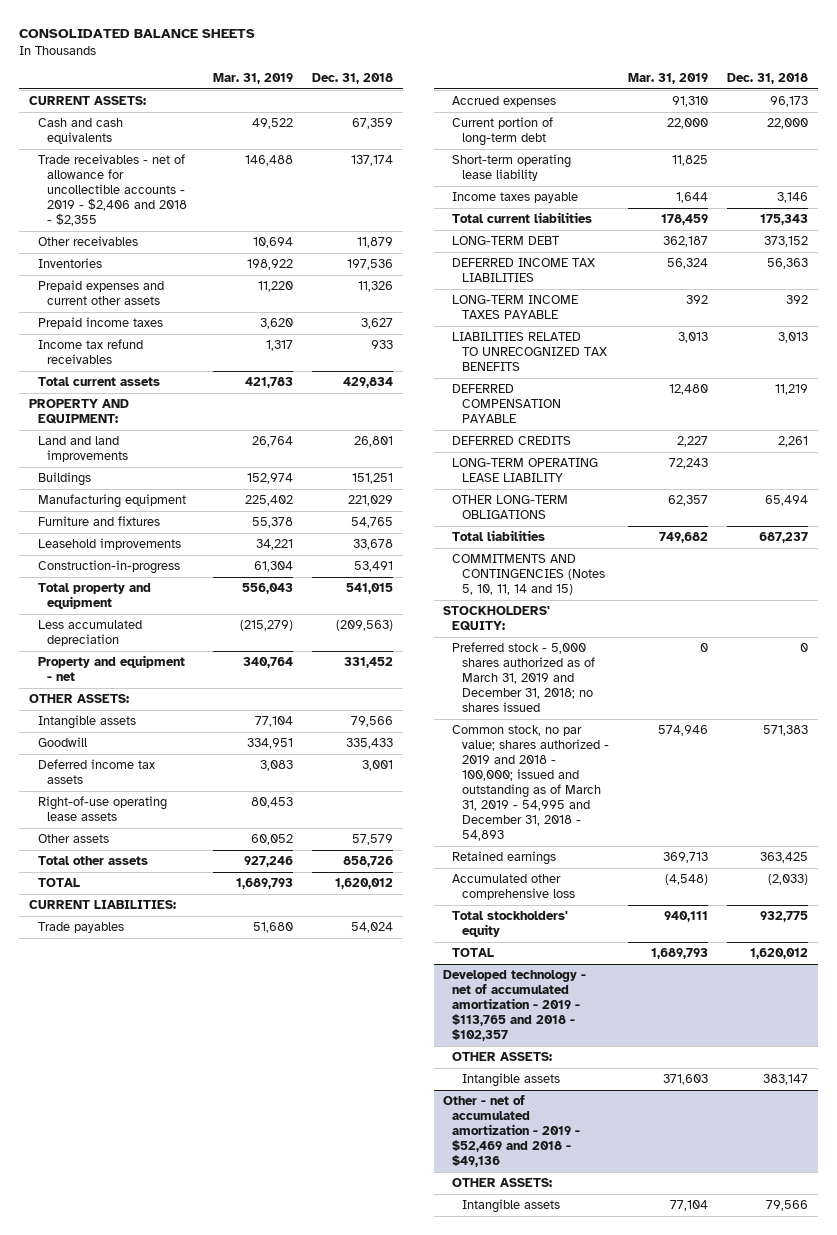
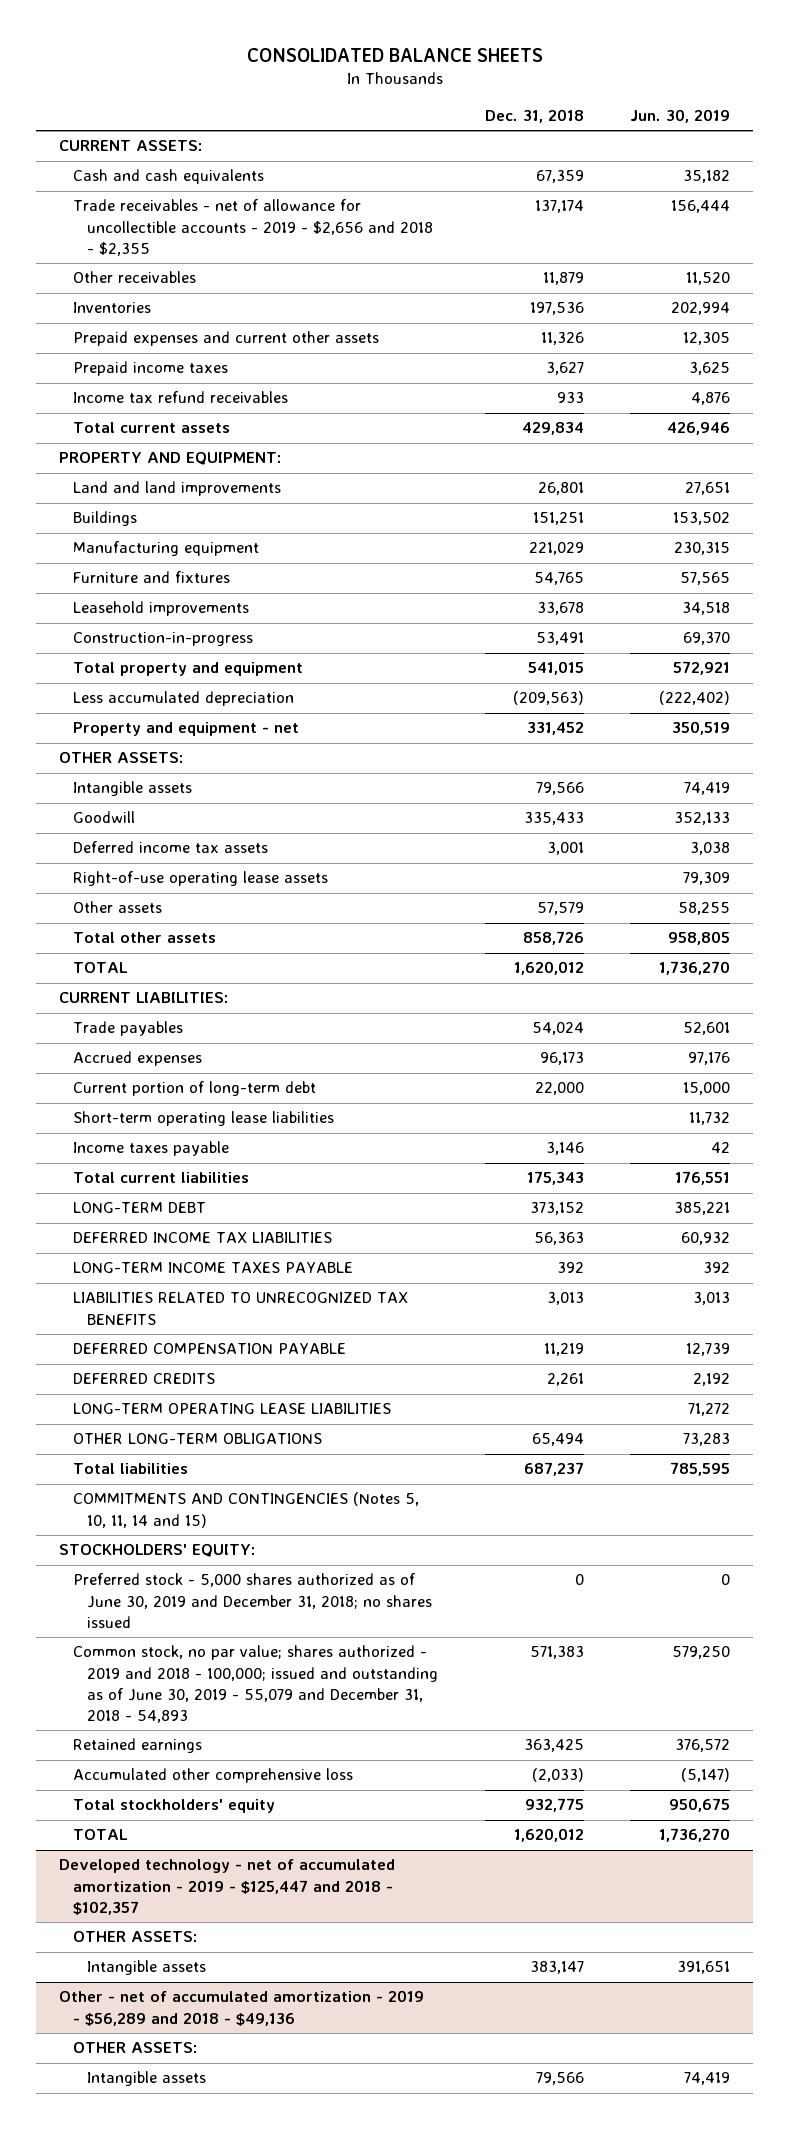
[213,72,294,84] Mar. 31, 2019 -> none
none -> [629,109,730,124] Jun. 30, 2019
[37,154,187,227] Trade receivables - net of allowance for uncollectible accounts - 2019 - $2,406 and 2018 - $2,355 -> [73,199,434,256] Trade receivables - net of allowance for uncollectible accounts - 2019 - $2,656 and 2018 - $2,355
[452,154,572,182] Short-term operating lease liability -> [73,1111,335,1127] Short-term operating lease liabilities
[452,458,599,483] LONG-TERM OPERATING LEASE LIABILITY -> [73,1403,392,1415] LONG-TERM OPERATING LEASE LIABILITIES
[452,642,595,713] Preferred stock - 5,000 shares authorized as of March 31, 2019 and December 31, 2018; no shares issued -> [73,1573,433,1628] Preferred stock - 5,000 shares authorized as of June 30, 2019 and December 31, 2018; no shares issued
[452,725,609,842] Common stock, no par value; shares authorized - 2019 and 2018 - 100,000; issued and outstanding as of March 31, 2019 - 54,995 and December 31, 2018 - 54,893 -> [73,1645,439,1723] Common stock, no par value; shares authorized - 2019 and 2018 - 100,000; issued and outstanding as of June 30, 2019 - 55,079 and December 31, 2018 - 54,893
[443,970,587,1042] Developed technology - net of accumulated amortization - 2019 - $113,765 and 2018 - $102,357 -> [59,1859,396,1915] Developed technology - net of accumulated amortization - 2019 - $125,447 and 2018 - $102,357
[443,1095,581,1168] Other - net of accumulated amortization - 2019 - $52,469 and 2018 - $49,136 -> [59,1990,425,2026] Other - net of accumulated amortization - 2019 - $56,289 and 2018 - $49,136

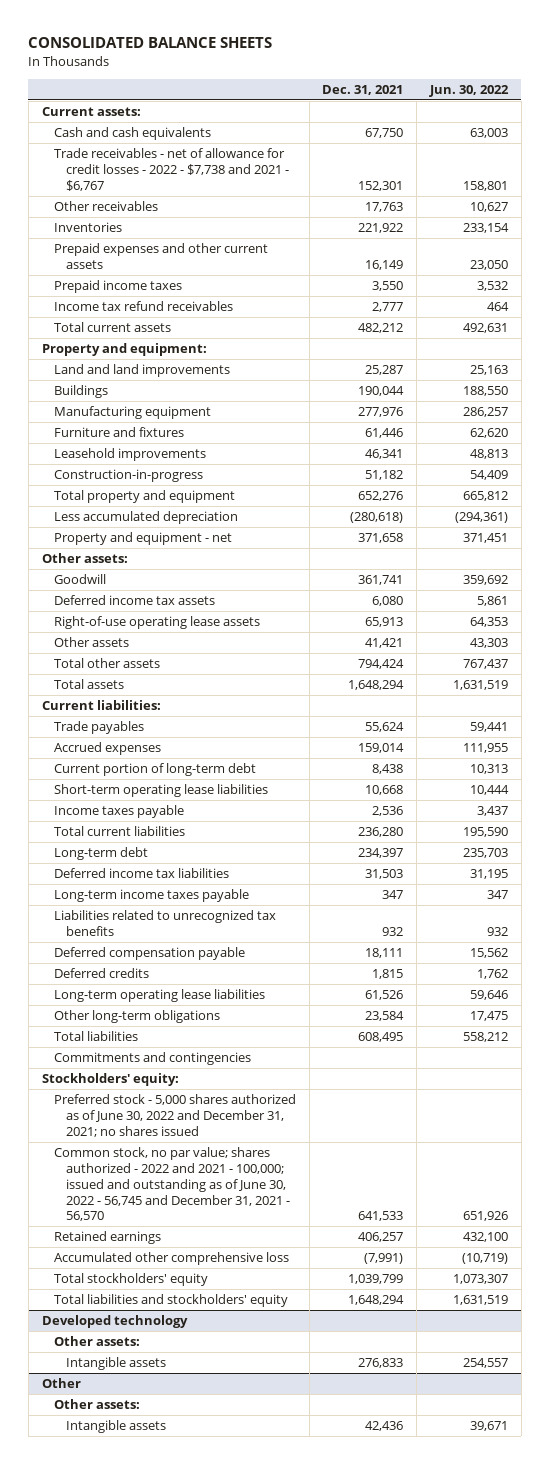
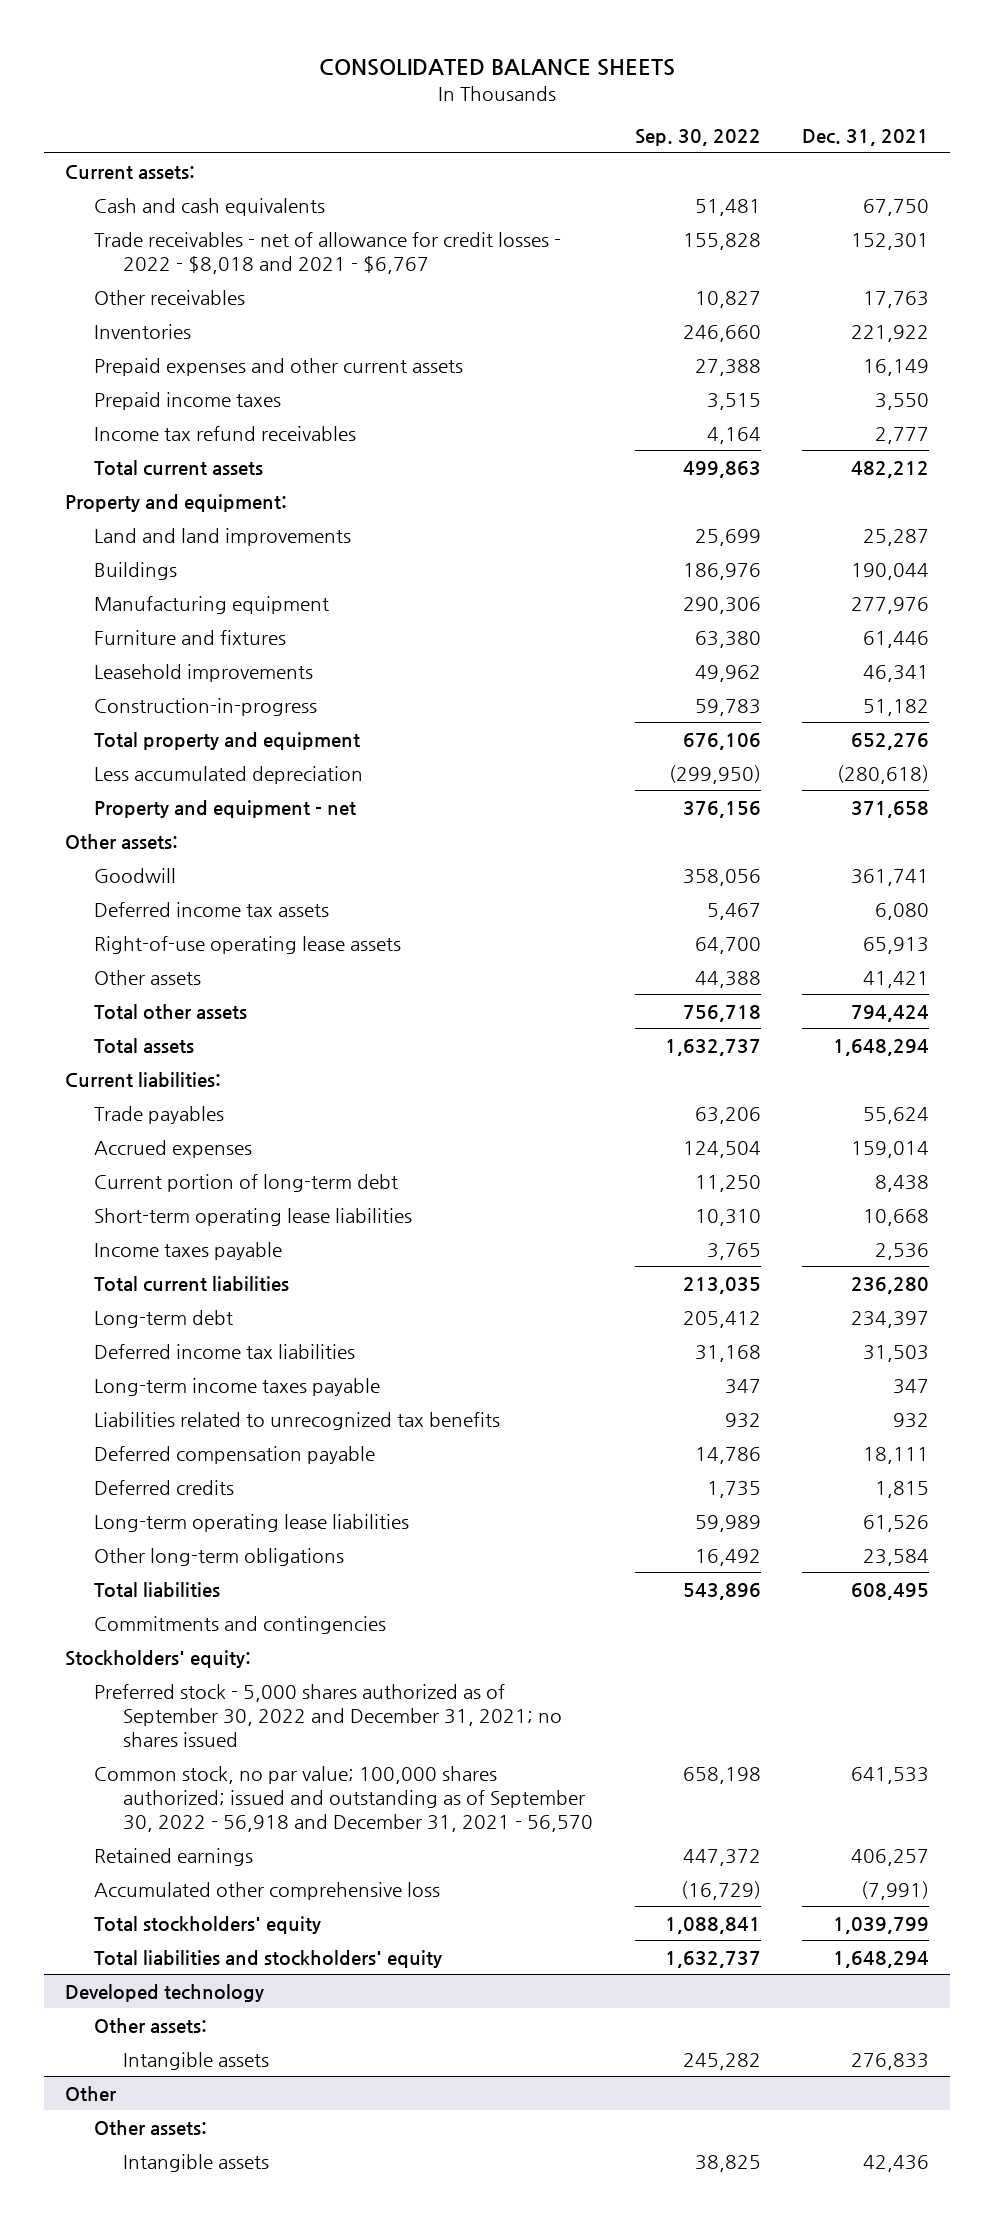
[429,84,510,97] Jun. 30, 2022 -> none
none -> [634,129,761,147] Sep. 30, 2022
[53,148,289,191] Trade receivables - net of allowance for credit losses - 2022 - $7,738 and 2021 - $6,767 -> [93,231,561,274] Trade receivables - net of allowance for credit losses - 2022 - $8,018 and 2021 - $6,767
[53,1094,296,1137] Preferred stock - 5,000 shares authorized as of June 30, 2022 and December 31, 2021; no shares issued -> [93,1683,562,1747] Preferred stock - 5,000 shares authorized as of September 30, 2022 and December 31, 2021; no shares issued
[53,1147,290,1222] Common stock, no par value; shares authorized - 2022 and 2021 - 100,000; issued and outstanding as of June 30, 2022 - 56,745 and December 31, 2021 - 56,570 -> [93,1765,593,1832] Common stock, no par value; 100,000 shares authorized; issued and outstanding as of September 30, 2022 - 56,918 and December 31, 2021 - 56,570

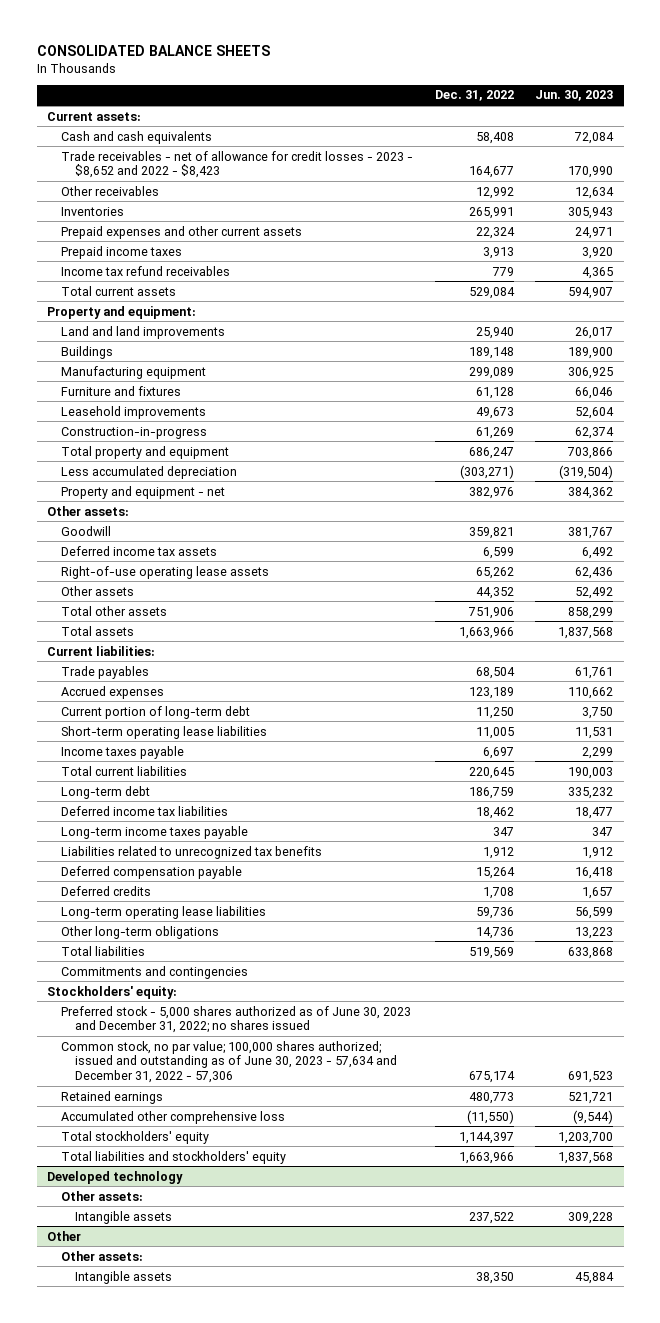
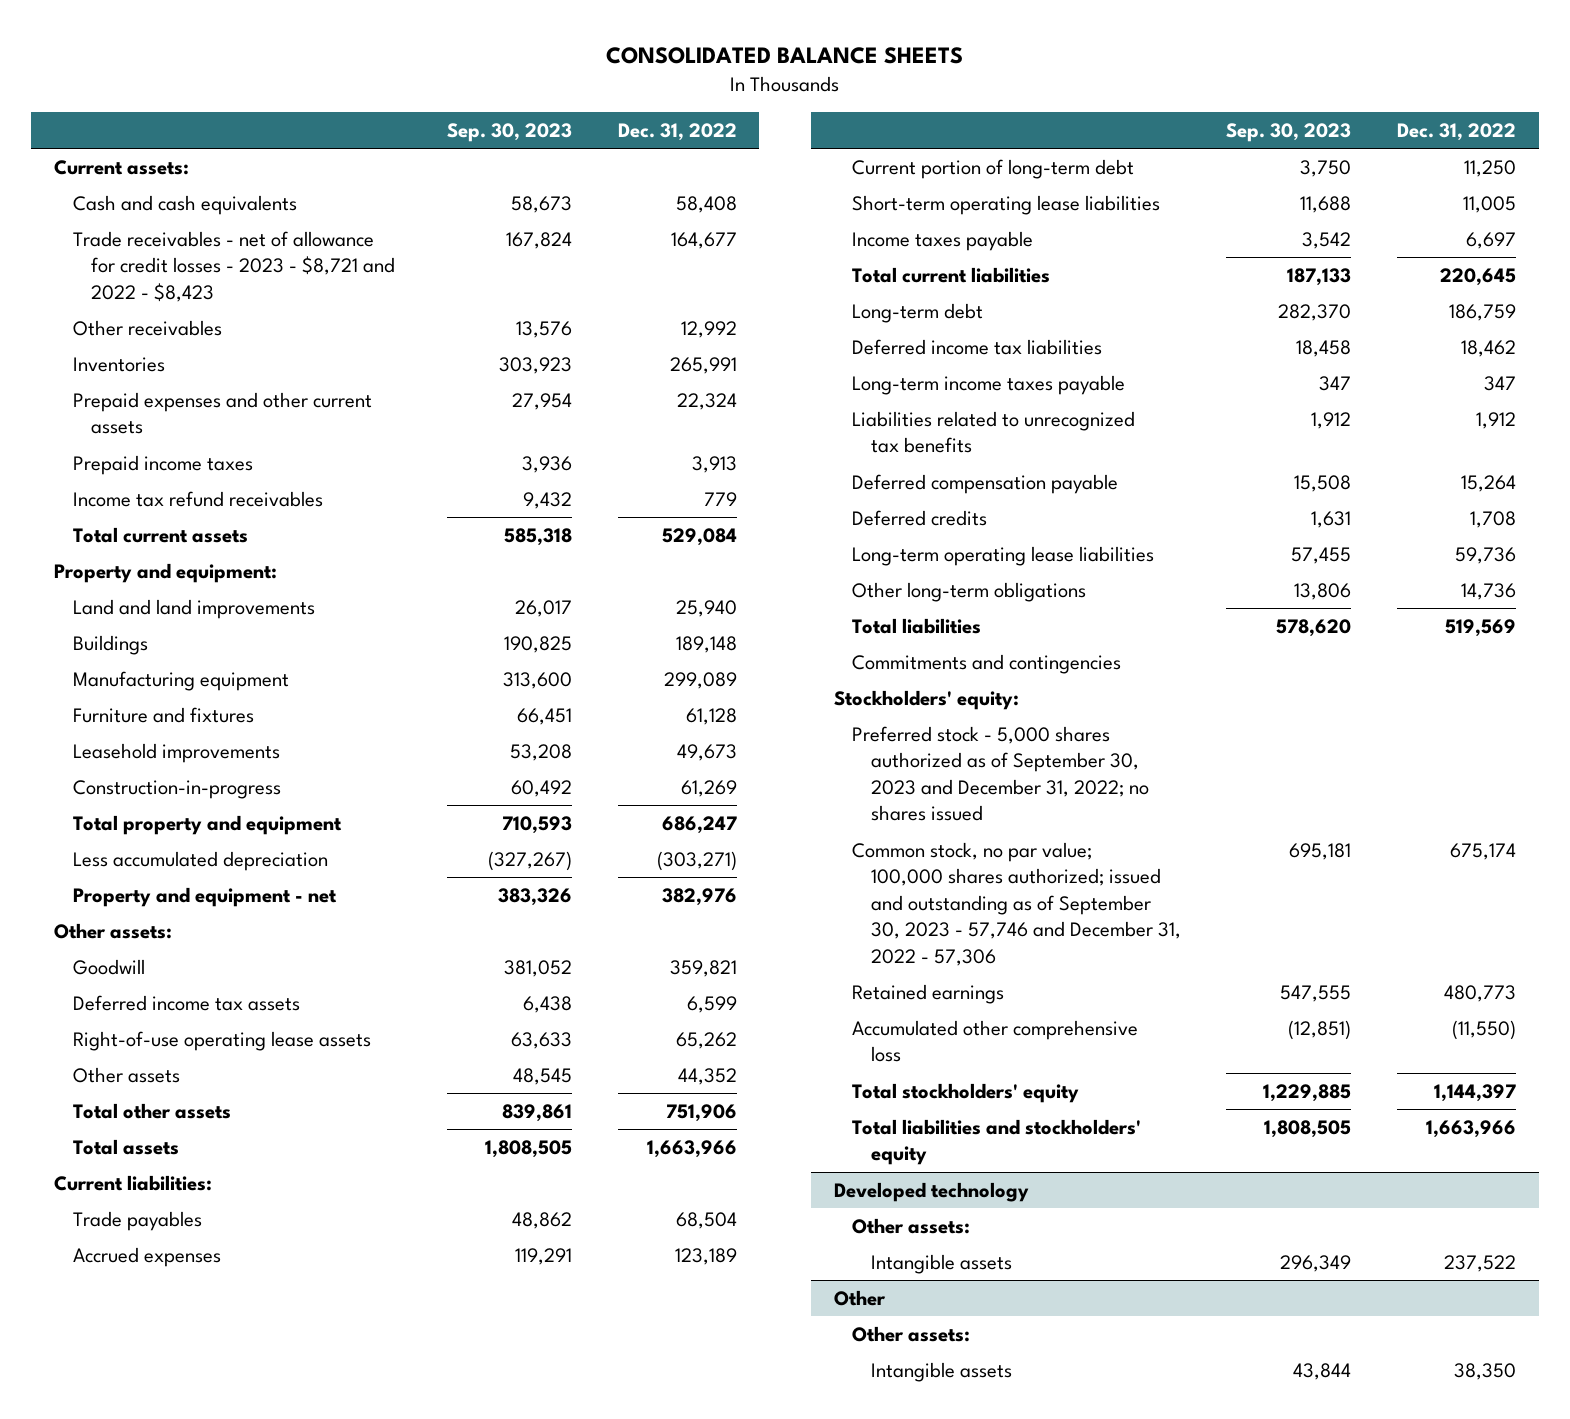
[535,90,614,102] Jun. 30, 2023 -> none
none -> [446,122,572,142] Sep. 30, 2023
[61,150,414,179] Trade receivables - net of allowance for credit losses - 2023 - $8,652 and 2022 - $8,423 -> [72,231,396,302] Trade receivables - net of allowance for credit losses - 2023 - $8,721 and 2022 - $8,423
[61,1005,412,1034] Preferred stock - 5,000 shares authorized as of June 30, 2023 and December 31, 2022; no shares issued -> [852,726,1149,822] Preferred stock - 5,000 shares authorized as of September 30, 2023 and December 31, 2022; no shares issued
[61,1040,398,1083] Common stock, no par value; 100,000 shares authorized; issued and outstanding as of June 30, 2023 - 57,634 and December 31, 2022 - 57,306 -> [852,842,1181,966] Common stock, no par value; 100,000 shares authorized; issued and outstanding as of September 30, 2023 - 57,746 and December 31, 2022 - 57,306

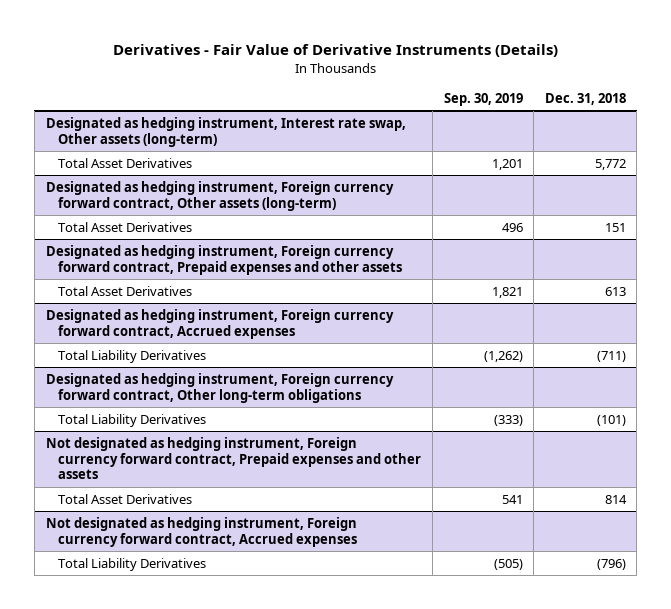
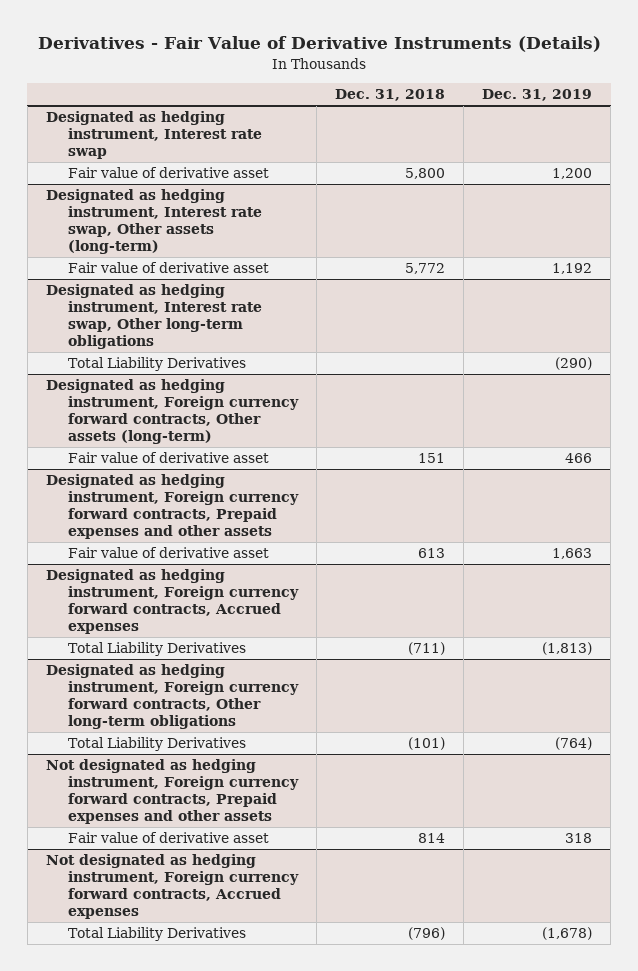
[443,92,523,106] Sep. 30, 2019 -> none
none -> [482,89,593,102] Dec. 31, 2019
none -> [45,111,262,160] Designated as hedging instrument, Interest rate swap
none -> [67,167,269,179] Fair value of derivative asset
[58,157,193,168] Total Asset Derivatives -> [67,262,269,274] Fair value of derivative asset
none -> [45,284,262,350] Designated as hedging instrument, Interest rate swap, Other long-term obligations
none -> [67,357,246,372] Total Liability Derivatives
[45,180,394,211] Designated as hedging instrument, Foreign currency forward contract, Other assets (long-term) -> [45,379,299,445] Designated as hedging instrument, Foreign currency forward contracts, Other assets (long-term)
[58,221,193,232] Total Asset Derivatives -> [67,452,269,464] Fair value of derivative asset
[45,244,403,275] Designated as hedging instrument, Foreign currency forward contract, Prepaid expenses and other assets -> [45,474,299,540] Designated as hedging instrument, Foreign currency forward contracts, Prepaid expenses and other assets
[58,285,193,296] Total Asset Derivatives -> [67,547,269,559] Fair value of derivative asset
[45,308,394,339] Designated as hedging instrument, Foreign currency forward contract, Accrued expenses -> [45,569,299,635] Designated as hedging instrument, Foreign currency forward contracts, Accrued expenses
[45,372,394,403] Designated as hedging instrument, Foreign currency forward contract, Other long-term obligations -> [45,664,299,730] Designated as hedging instrument, Foreign currency forward contracts, Other long-term obligations
[45,436,422,480] Not designated as hedging instrument, Foreign currency forward contract, Prepaid expenses and other assets -> [45,759,299,825] Not designated as hedging instrument, Foreign currency forward contracts, Prepaid expenses and other assets
[58,493,193,504] Total Asset Derivatives -> [67,832,269,844] Fair value of derivative asset
[45,516,358,547] Not designated as hedging instrument, Foreign currency forward contract, Accrued expenses -> [45,854,299,920] Not designated as hedging instrument, Foreign currency forward contracts, Accrued expenses

